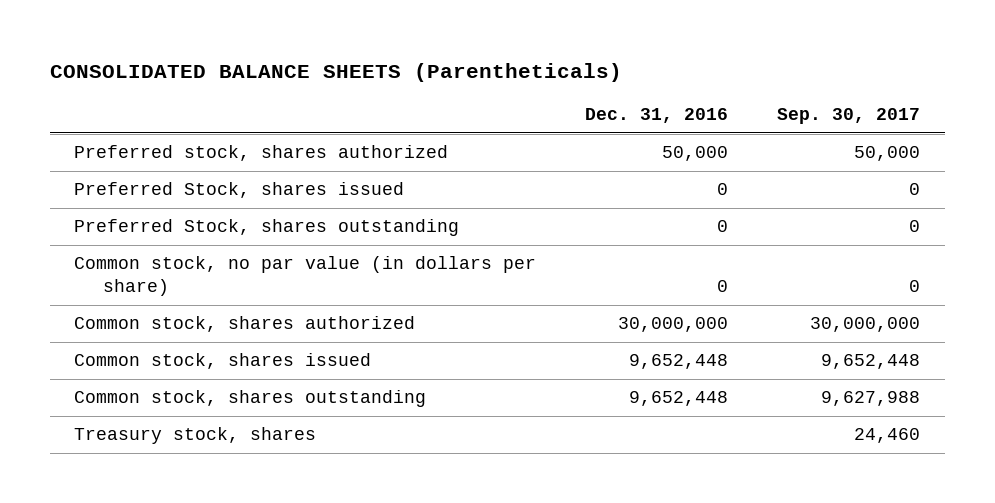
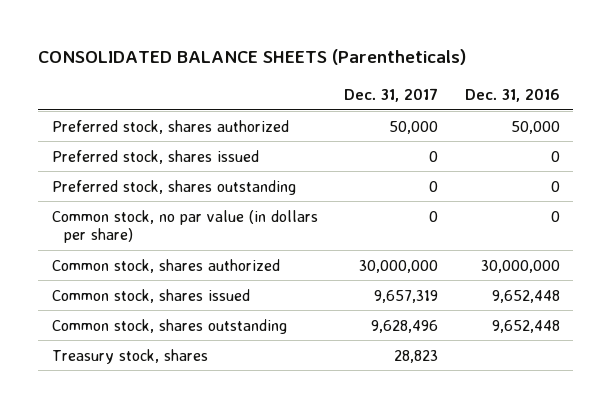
[777,108,921,125] Sep. 30, 2017 -> none
none -> [344,87,439,102] Dec. 31, 2017
[74,182,405,199] Preferred Stock, shares issued -> [51,149,259,164] Preferred stock, shares issued
[74,219,460,237] Preferred Stock, shares outstanding -> [51,179,296,195] Preferred stock, shares outstanding

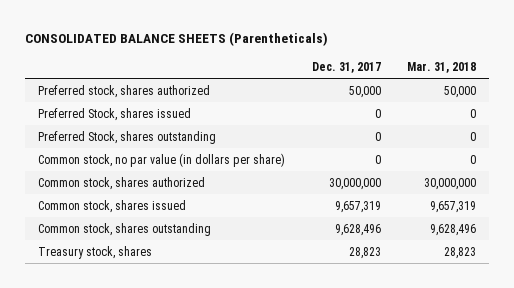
[464,87,560,102] Dec. 31, 2016 -> none
none -> [407,61,477,73] Mar. 31, 2018
[51,149,259,164] Preferred stock, shares issued -> [38,107,192,121] Preferred Stock, shares issued
[51,179,296,195] Preferred stock, shares outstanding -> [38,130,217,144] Preferred Stock, shares outstanding

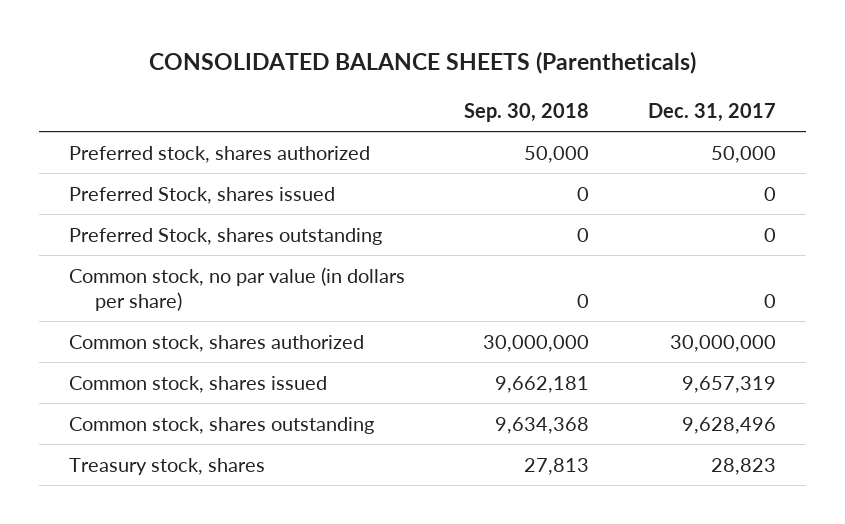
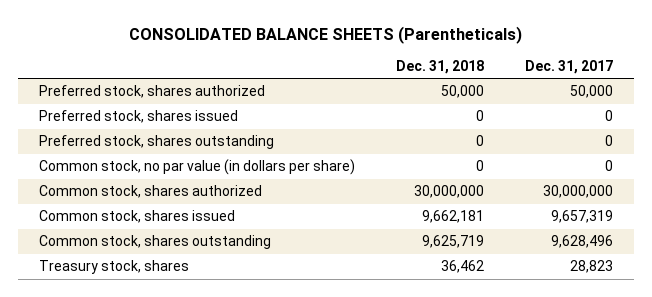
[464,102,590,122] Sep. 30, 2018 -> none
none -> [395,59,484,74] Dec. 31, 2018
[68,186,335,204] Preferred Stock, shares issued -> [38,110,238,124] Preferred stock, shares issued
[68,227,382,245] Preferred Stock, shares outstanding -> [38,135,274,150] Preferred stock, shares outstanding

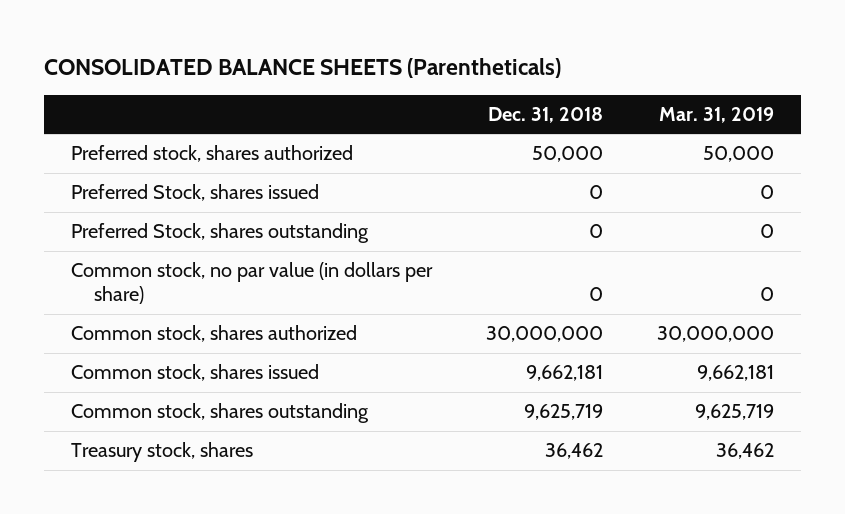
[525,59,614,74] Dec. 31, 2017 -> none
none -> [659,107,775,124] Mar. 31, 2019
[38,110,238,124] Preferred stock, shares issued -> [70,184,319,202] Preferred Stock, shares issued
[38,135,274,150] Preferred stock, shares outstanding -> [70,223,369,244] Preferred Stock, shares outstanding

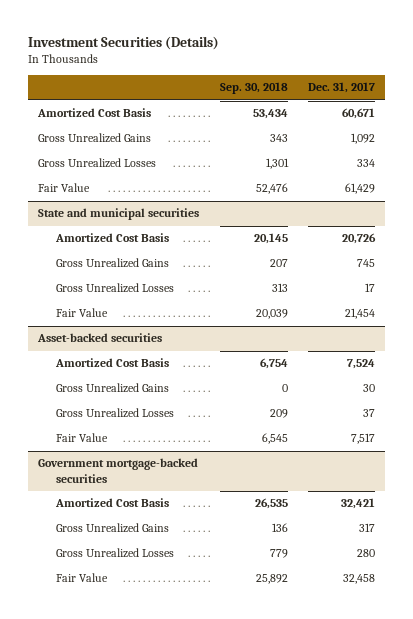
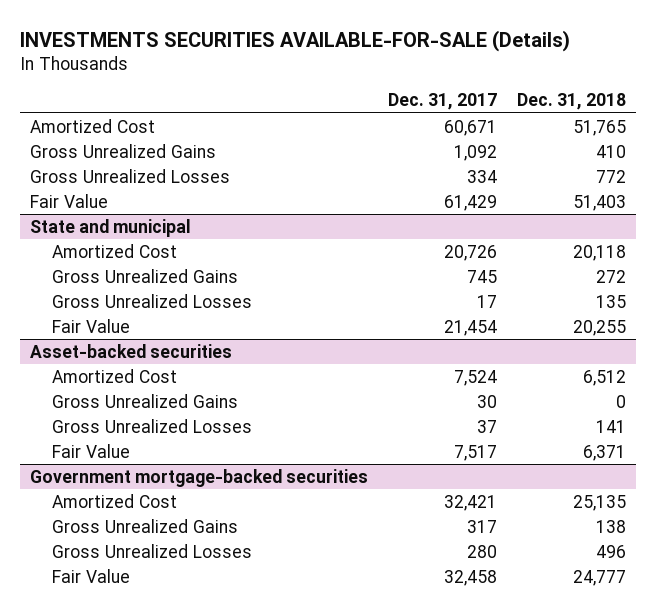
[28,35,220,50] Investment Securities (Details) -> [19,29,570,52] INVESTMENTS SECURITIES AVAILABLE-FOR-SALE (Details)
[219,82,288,95] Sep. 30, 2018 -> none
none -> [516,93,626,111] Dec. 31, 2018
[37,108,152,118] Amortized Cost Basis -> [29,118,155,133] Amortized Cost
[38,208,200,221] State and municipal securities -> [29,218,191,237] State and municipal
[54,233,169,243] Amortized Cost Basis -> [51,243,177,258] Amortized Cost
[54,358,169,368] Amortized Cost Basis -> [51,368,177,383] Amortized Cost
[54,498,169,508] Amortized Cost Basis -> [51,493,177,508] Amortized Cost

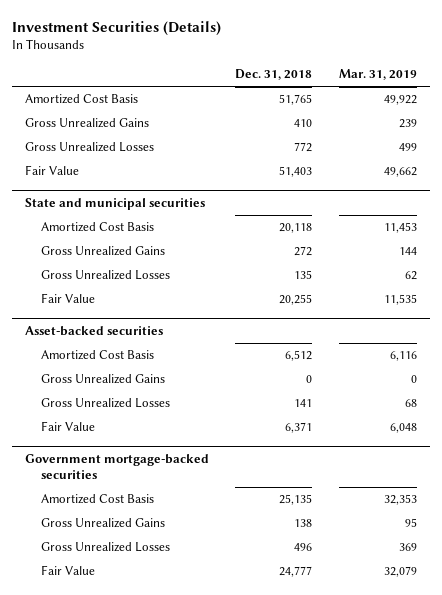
[19,29,570,52] INVESTMENTS SECURITIES AVAILABLE-FOR-SALE (Details) -> [11,20,221,36] Investment Securities (Details)
[387,93,497,111] Dec. 31, 2017 -> none
none -> [338,69,417,81] Mar. 31, 2019
[29,118,155,133] Amortized Cost -> [24,94,138,105] Amortized Cost Basis
[29,218,191,237] State and municipal -> [24,198,205,211] State and municipal securities
[51,243,177,258] Amortized Cost -> [41,222,155,233] Amortized Cost Basis
[51,368,177,383] Amortized Cost -> [41,350,155,361] Amortized Cost Basis
[51,493,177,508] Amortized Cost -> [41,494,155,505] Amortized Cost Basis

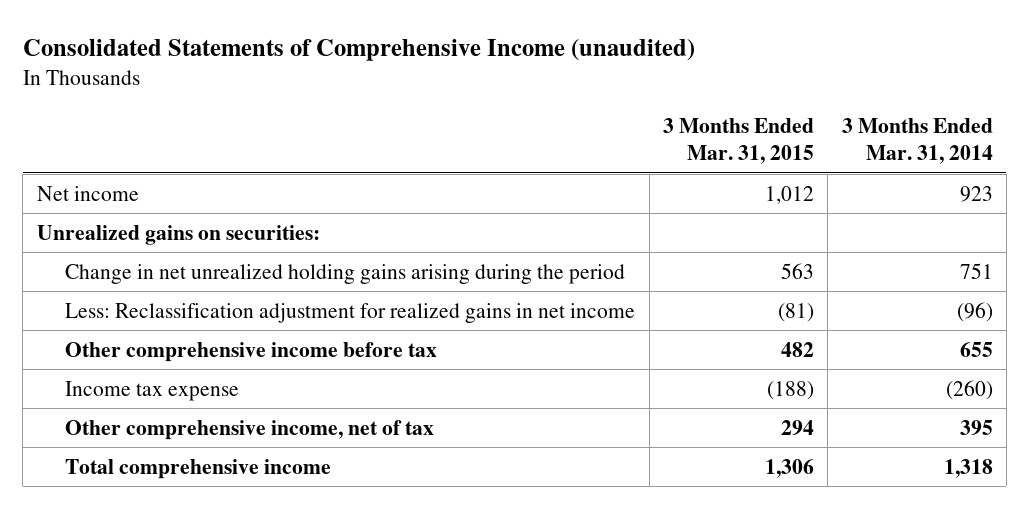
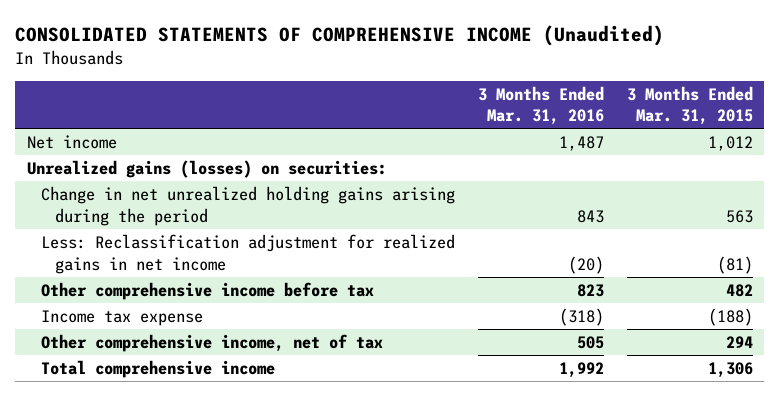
[22,39,695,62] Consolidated Statements of Comprehensive Income (unaudited) -> [15,25,665,47] CONSOLIDATED STATEMENTS OF COMPREHENSIVE INCOME (Unaudited)
[841,118,993,165] 3 Months Ended Mar. 31, 2014 -> none
none -> [477,85,604,126] 3 Months Ended Mar. 31, 2016
[36,224,320,245] Unrealized gains on securities: -> [26,160,387,179] Unrealized gains (losses) on securities:

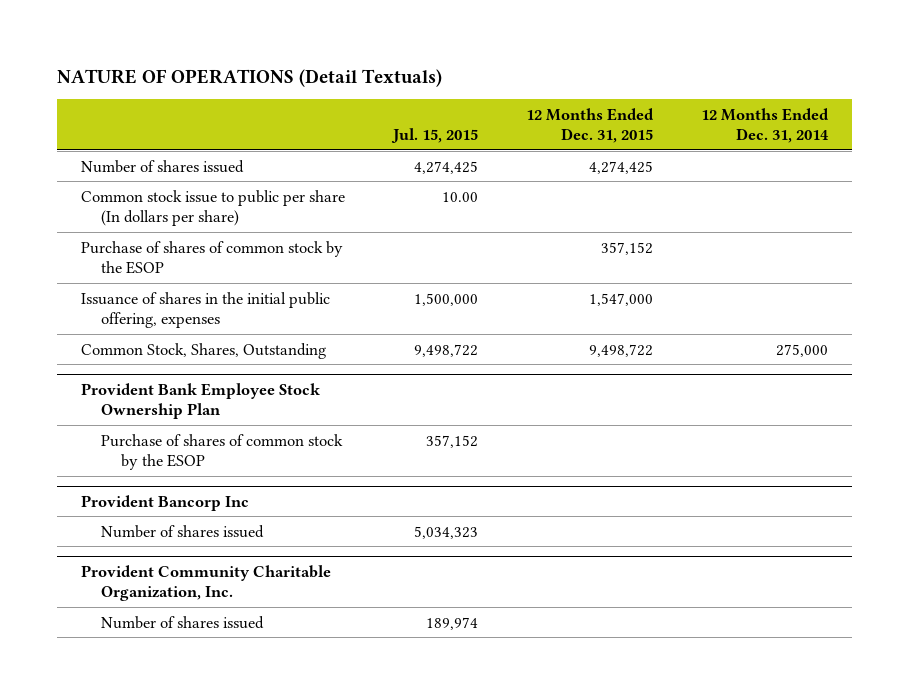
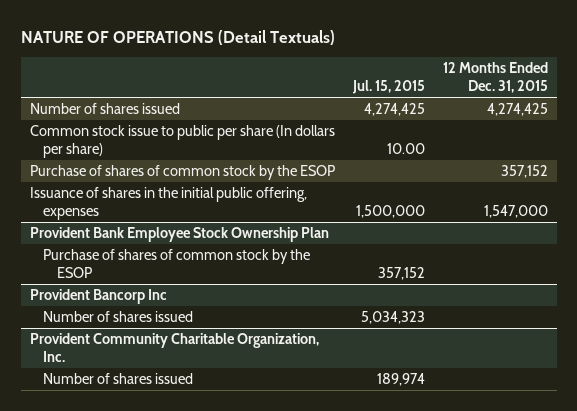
[700,107,829,143] 12 Months Ended Dec. 31, 2014 -> none
[80,342,326,359] Common Stock, Shares, Outstanding -> none

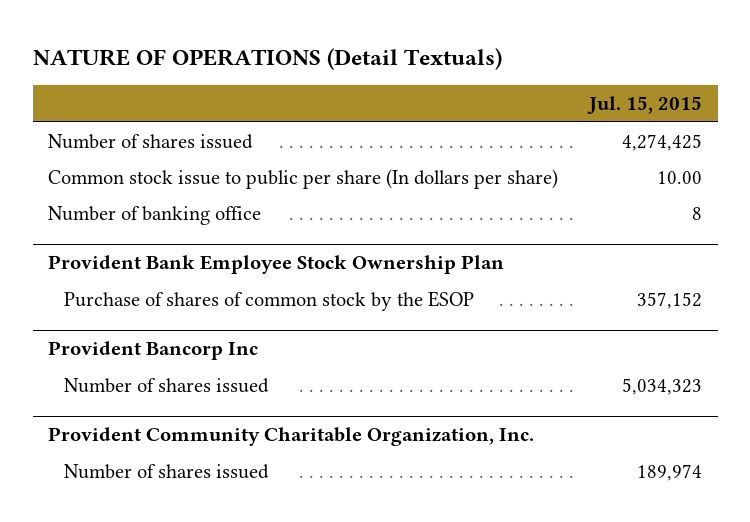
[442,62,548,94] 12 Months Ended Dec. 31, 2015 -> none
[29,165,335,181] Purchase of shares of common stock by the ESOP -> none
[29,187,307,221] Issuance of shares in the initial public offering, expenses -> none
none -> [48,205,262,225] Number of banking office

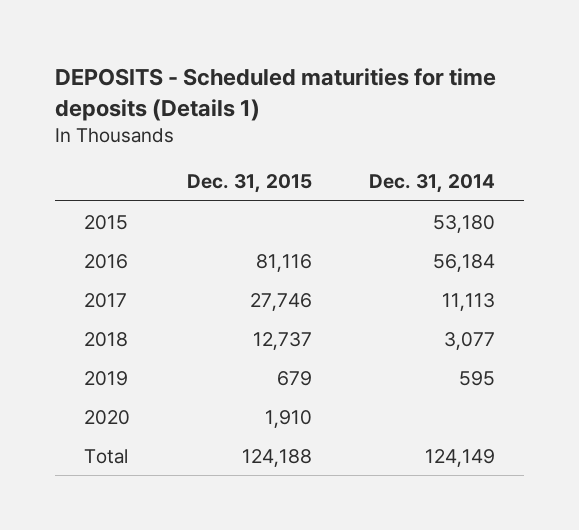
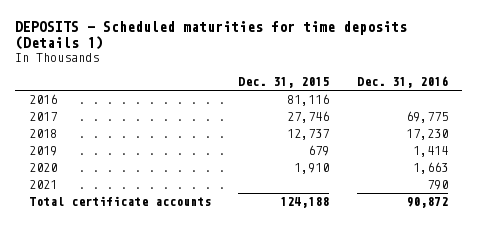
[369,174,496,194] Dec. 31, 2014 -> none
none -> [356,76,448,89] Dec. 31, 2016
[83,214,128,230] 2015 -> none
none -> [29,180,58,190] 2021
[83,448,128,464] Total -> [29,196,212,207] Total certificate accounts

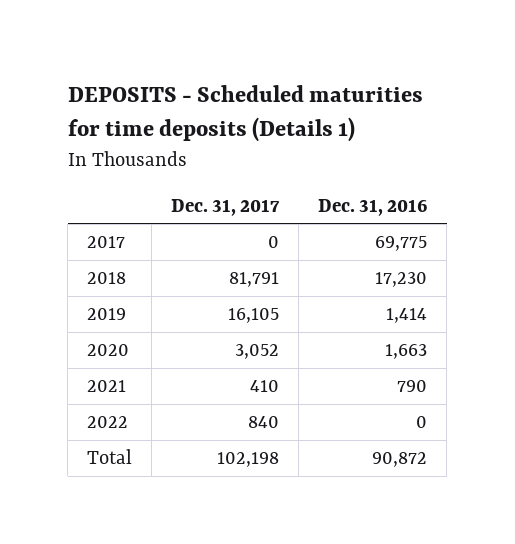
[238,77,330,89] Dec. 31, 2015 -> none
none -> [171,198,281,216] Dec. 31, 2017
[29,94,58,105] 2016 -> none
none -> [87,416,129,429] 2022
[29,196,212,207] Total certificate accounts -> [87,449,133,465] Total

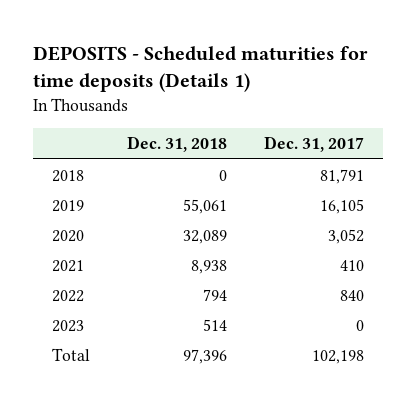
[318,198,428,216] Dec. 31, 2016 -> none
none -> [126,136,227,153] Dec. 31, 2018
[87,236,126,249] 2017 -> none
none -> [51,319,84,332] 2023

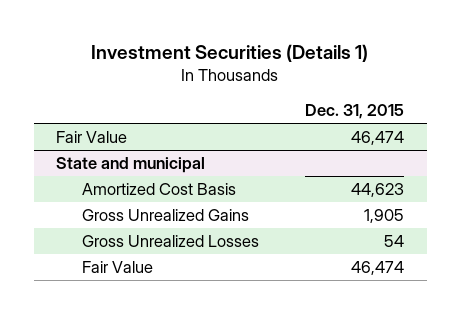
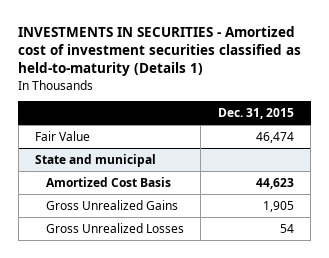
[91,43,369,62] Investment Securities (Details 1) -> [18,25,302,77] INVESTMENTS IN SECURITIES - Amortized cost of investment securities classified as held-to-maturity (Details 1)
[82,260,154,273] Fair Value -> none

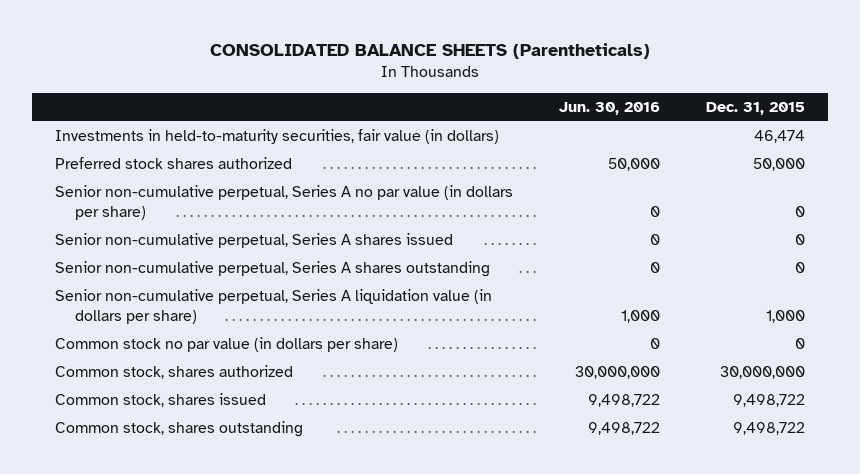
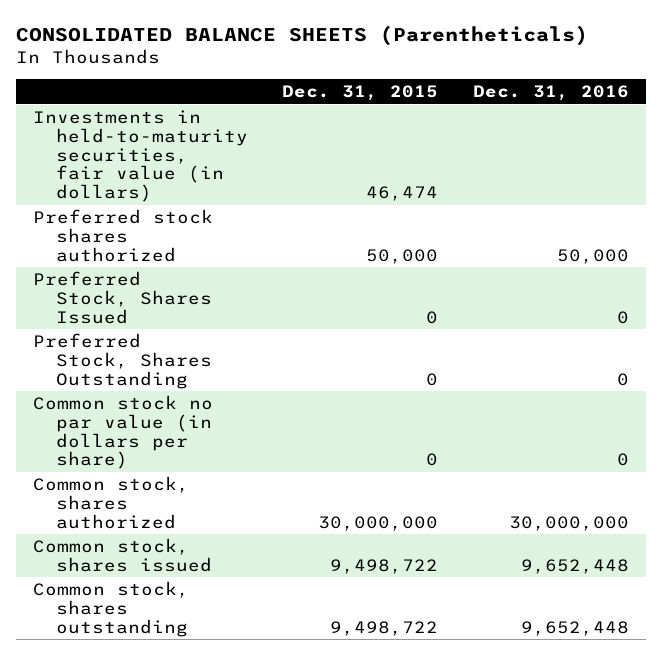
[559,102,661,116] Jun. 30, 2016 -> none
none -> [472,85,629,102] Dec. 31, 2016
[54,185,513,220] Senior non-cumulative perpetual, Series A no par value (in dollars per share) -> none
[54,289,492,324] Senior non-cumulative perpetual, Series A liquidation value (in dollars per share) -> none
[54,233,453,249] Senior non-cumulative perpetual, Series A shares issued -> [32,271,212,324] Preferred Stock, Shares Issued
[54,261,490,278] Senior non-cumulative perpetual, Series A shares outstanding -> [32,333,212,389] Preferred Stock, Shares Outstanding

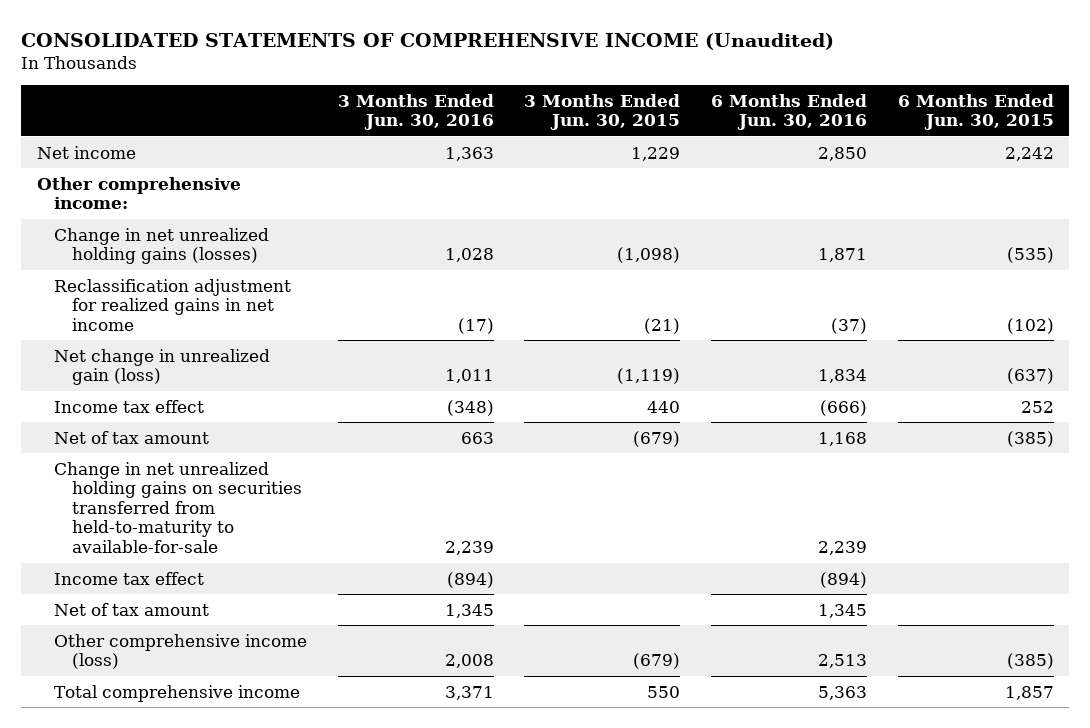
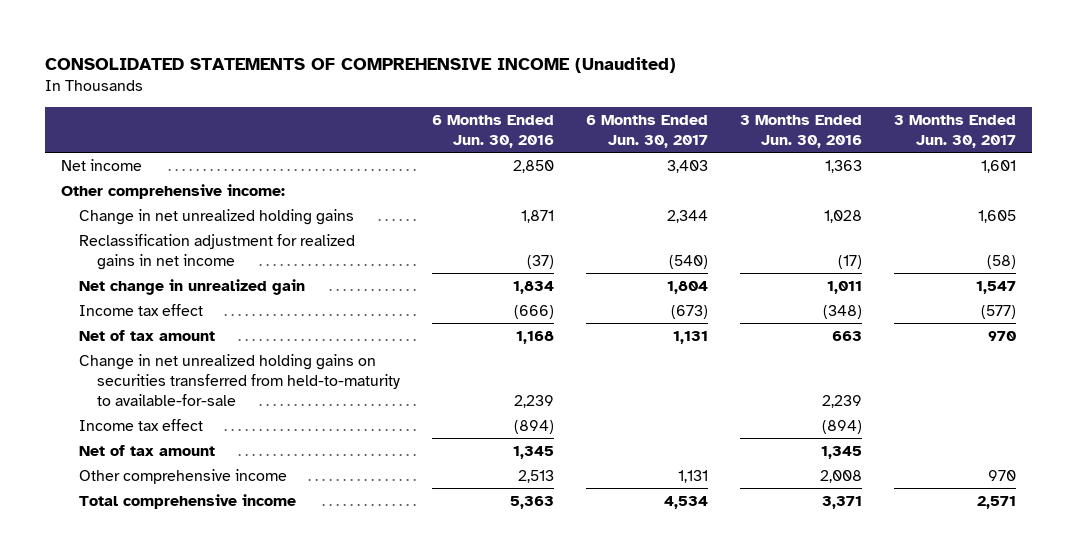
[524,93,681,131] 3 Months Ended Jun. 30, 2015 -> none
[897,93,1054,131] 6 Months Ended Jun. 30, 2015 -> none
none -> [585,115,708,149] 6 Months Ended Jun. 30, 2017
none -> [894,115,1017,149] 3 Months Ended Jun. 30, 2017
[54,227,270,265] Change in net unrealized holding gains (losses) -> [79,209,355,226] Change in net unrealized holding gains
[54,348,271,386] Net change in unrealized gain (loss) -> [79,279,306,296] Net change in unrealized gain
[54,633,308,670] Other comprehensive income (loss) -> [79,469,288,485] Other comprehensive income

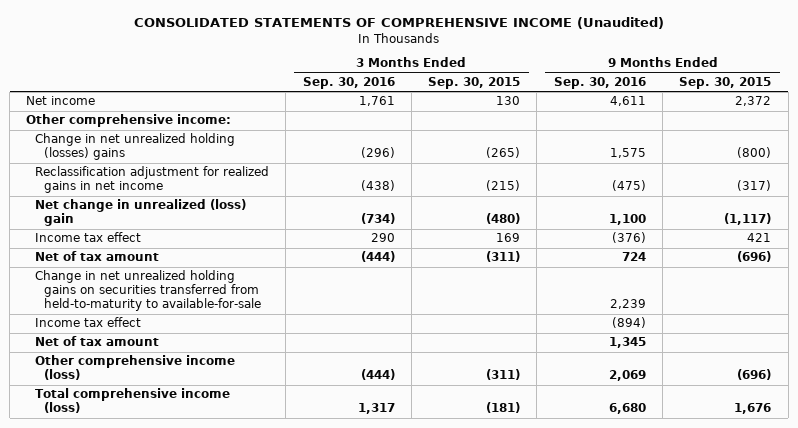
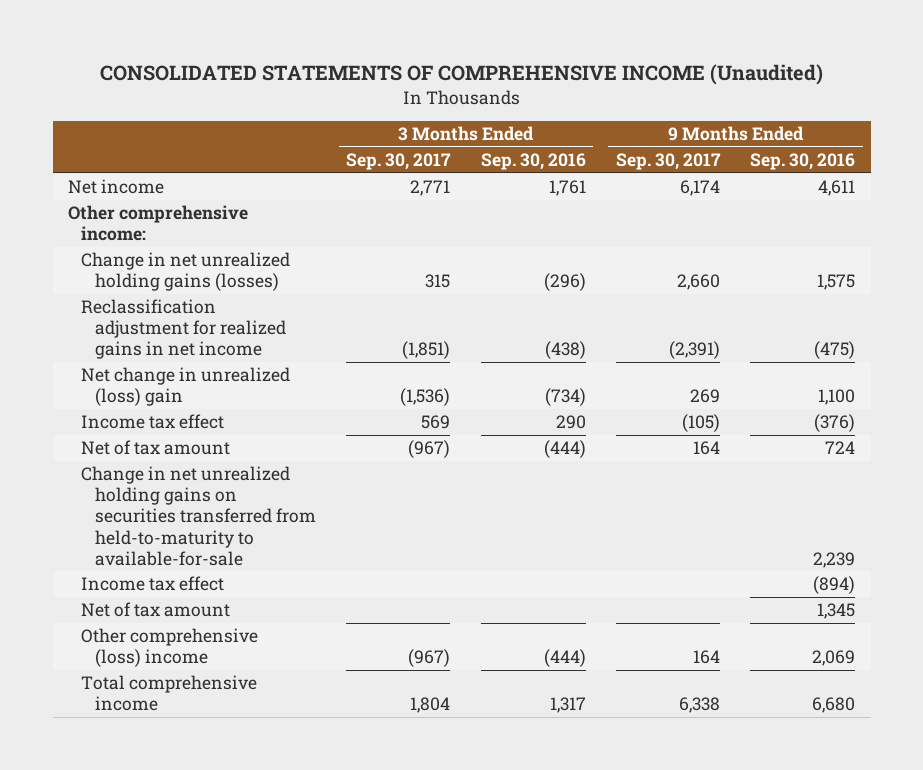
[428,76,521,89] Sep. 30, 2015 -> none
[679,76,772,89] Sep. 30, 2015 -> none
none -> [346,153,452,171] Sep. 30, 2017
none -> [615,153,721,171] Sep. 30, 2017
[35,133,236,161] Change in net unrealized holding (losses) gains -> [81,252,291,292] Change in net unrealized holding gains (losses)
[35,355,236,381] Other comprehensive income (loss) -> [81,628,259,668] Other comprehensive (loss) income
[35,388,231,414] Total comprehensive income (loss) -> [81,675,258,712] Total comprehensive income

